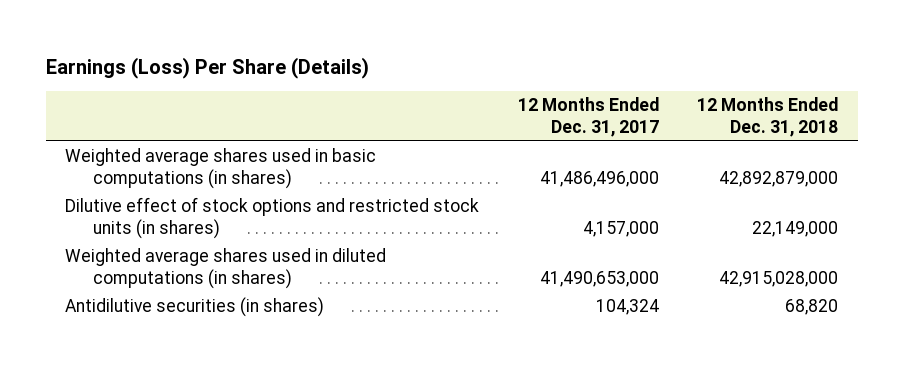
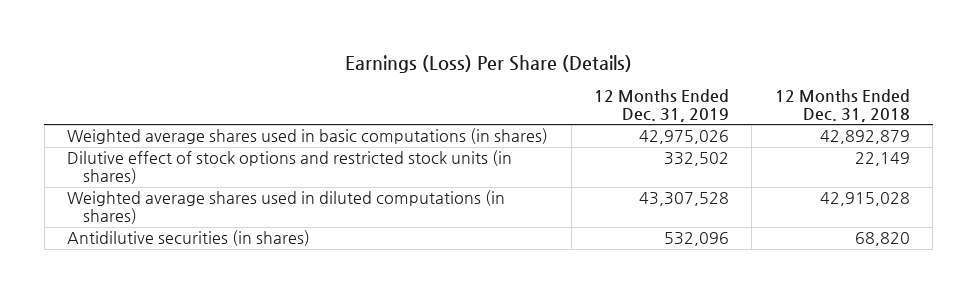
[517,97,659,138] 12 Months Ended Dec. 31, 2017 -> none
none -> [593,88,729,122] 12 Months Ended Dec. 31, 2019
[719,170,839,187] 42,892,879,000 -> [819,130,910,145] 42,892,879
[752,220,839,237] 22,149,000 -> [854,152,910,167] 22,149
[719,270,839,287] 42,915,028,000 -> [819,192,910,207] 42,915,028

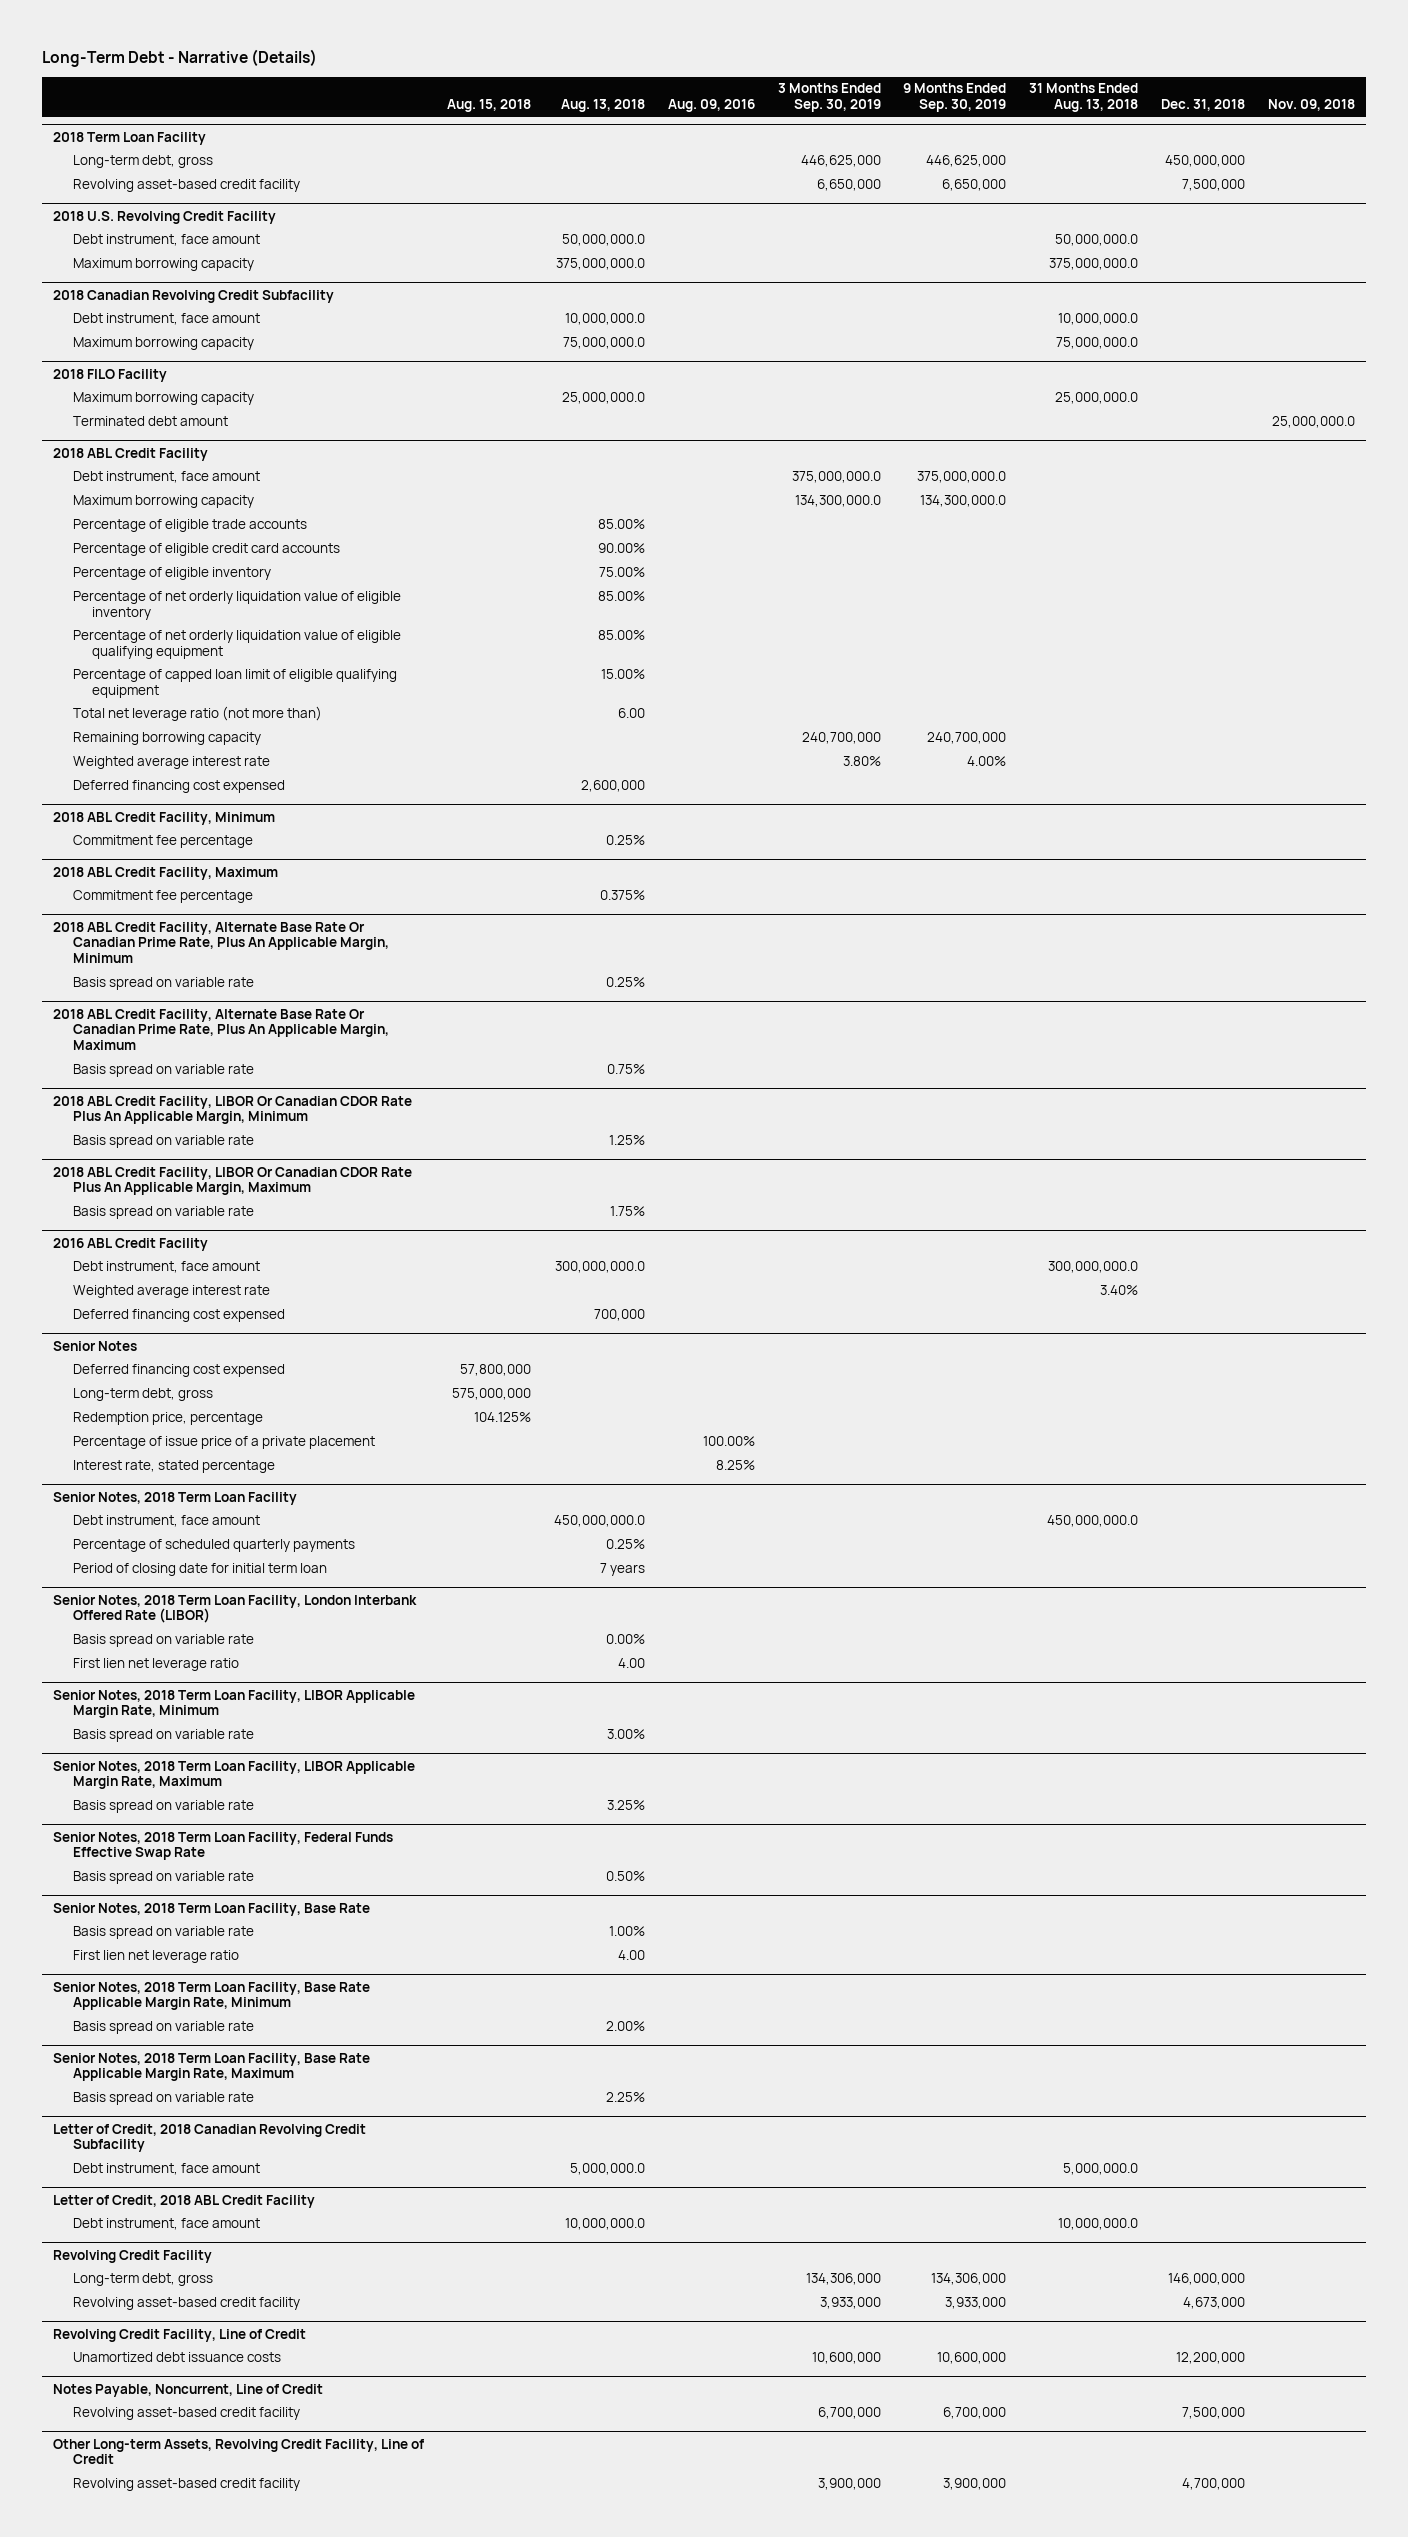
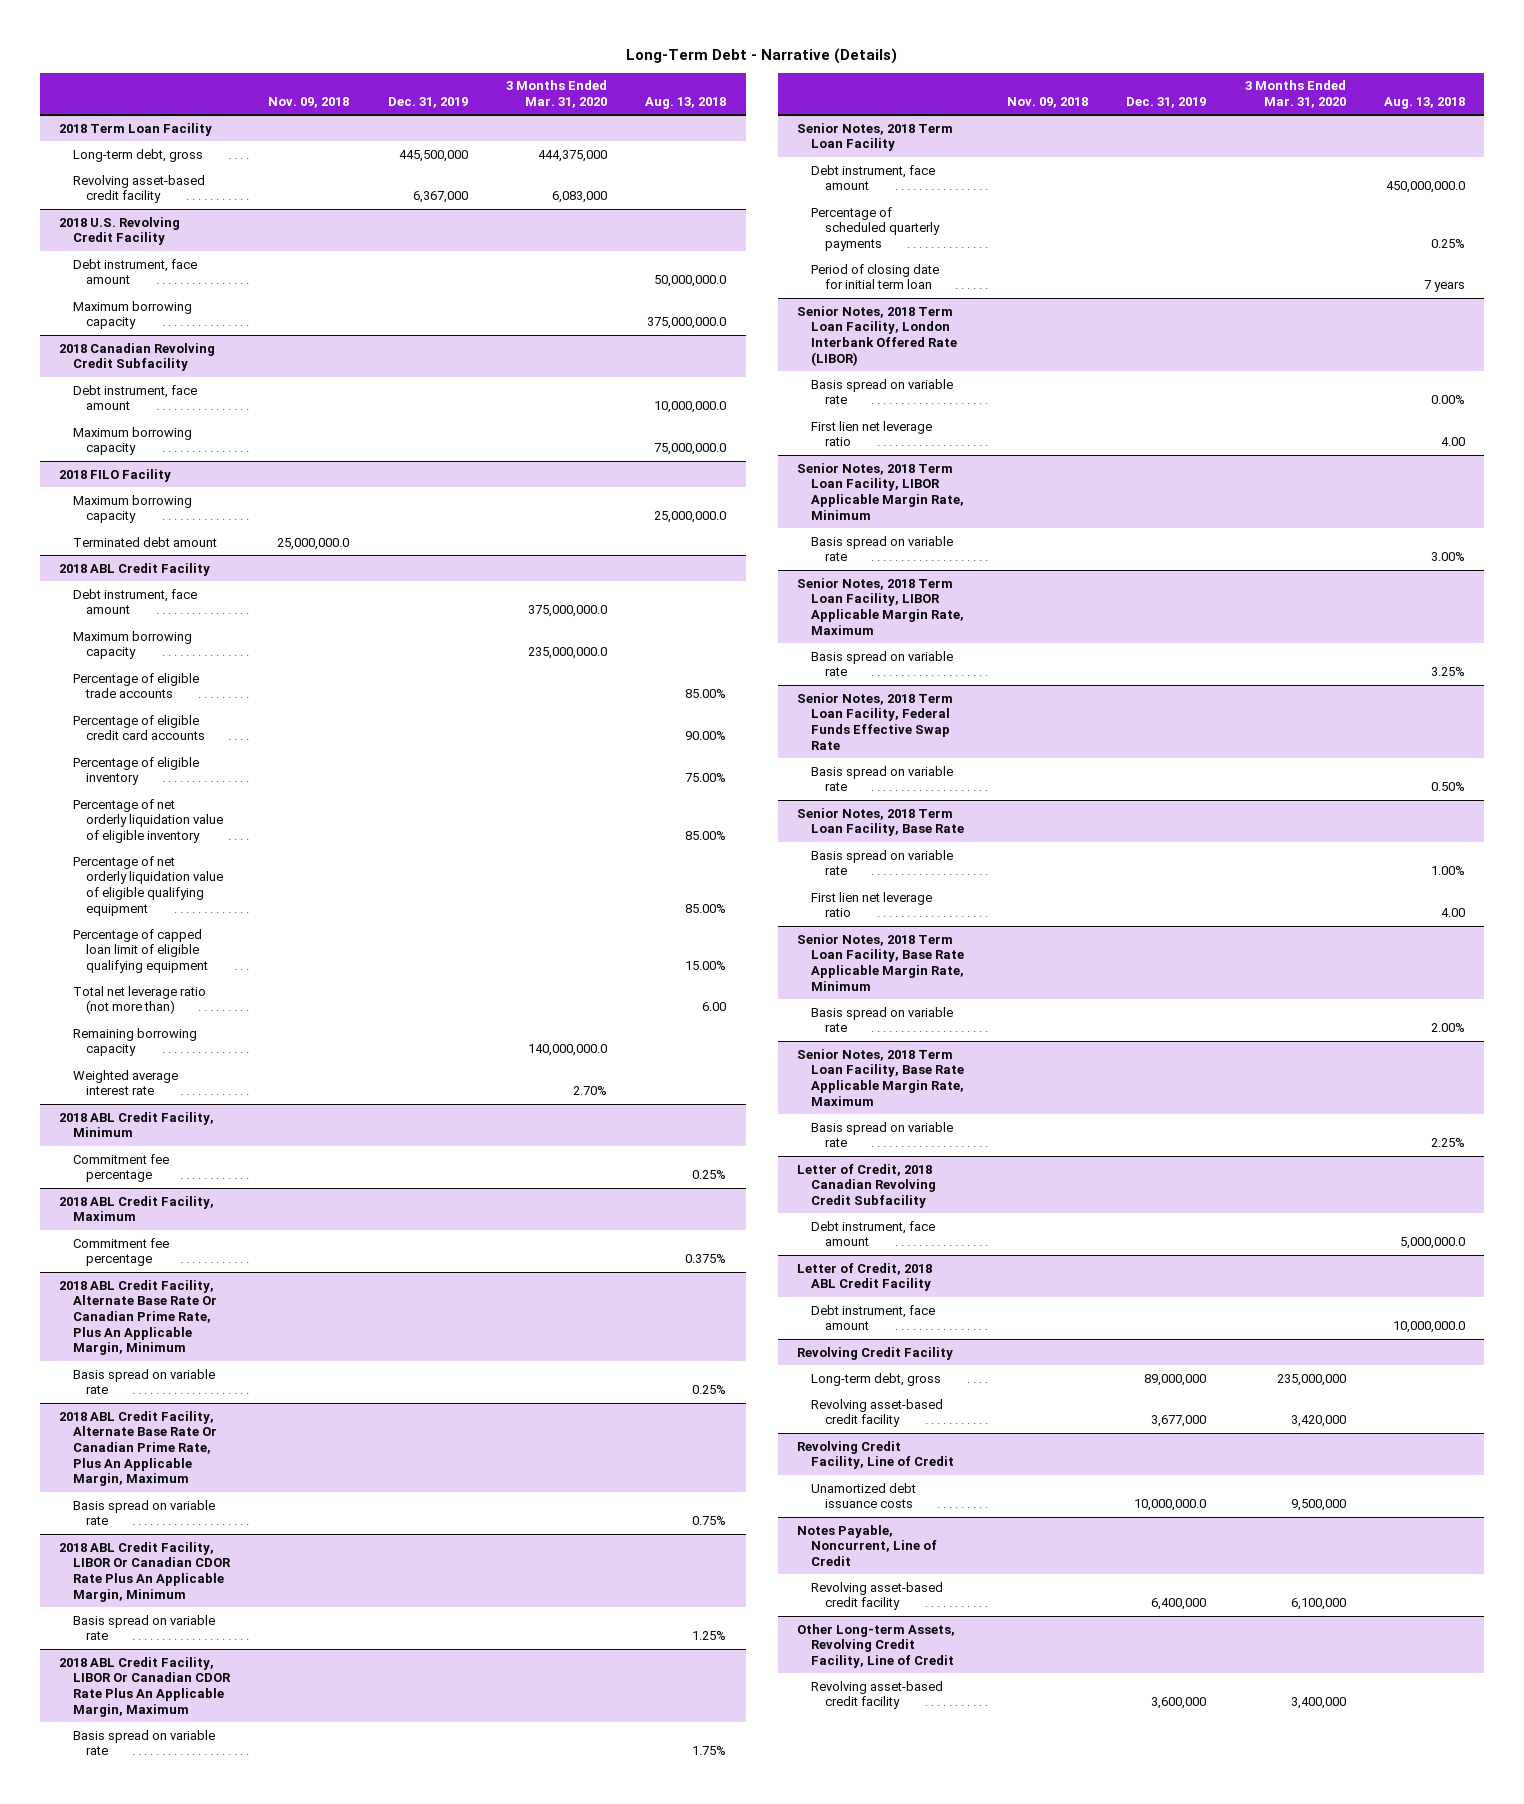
[447,99,532,113] Aug. 15, 2018 -> none
[667,99,755,113] Aug. 09, 2016 -> none
[777,83,881,113] 3 Months Ended Sep. 30, 2019 -> none
[903,83,1007,113] 9 Months Ended Sep. 30, 2019 -> none
[1029,83,1139,113] 31 Months Ended Aug. 13, 2018 -> none
[1161,99,1246,112] Dec. 31, 2018 -> none
none -> [387,97,468,109] Dec. 31, 2019
none -> [506,80,608,109] 3 Months Ended Mar. 31, 2020
[72,779,285,793] Deferred financing cost expensed -> none
[53,1237,209,1251] 2016 ABL Credit Facility -> none
[72,1260,260,1273] Debt instrument, face amount -> none
[72,1284,270,1298] Weighted average interest rate -> none
[72,1308,285,1322] Deferred financing cost expensed -> none
[53,1340,138,1351] Senior Notes -> none
[72,1363,285,1377] Deferred financing cost expensed -> none
[72,1387,213,1401] Long-term debt, gross -> none
[72,1411,263,1425] Redemption price, percentage -> none
[72,1435,375,1449] Percentage of issue price of a private placement -> none
[72,1459,275,1473] Interest rate, stated percentage -> none

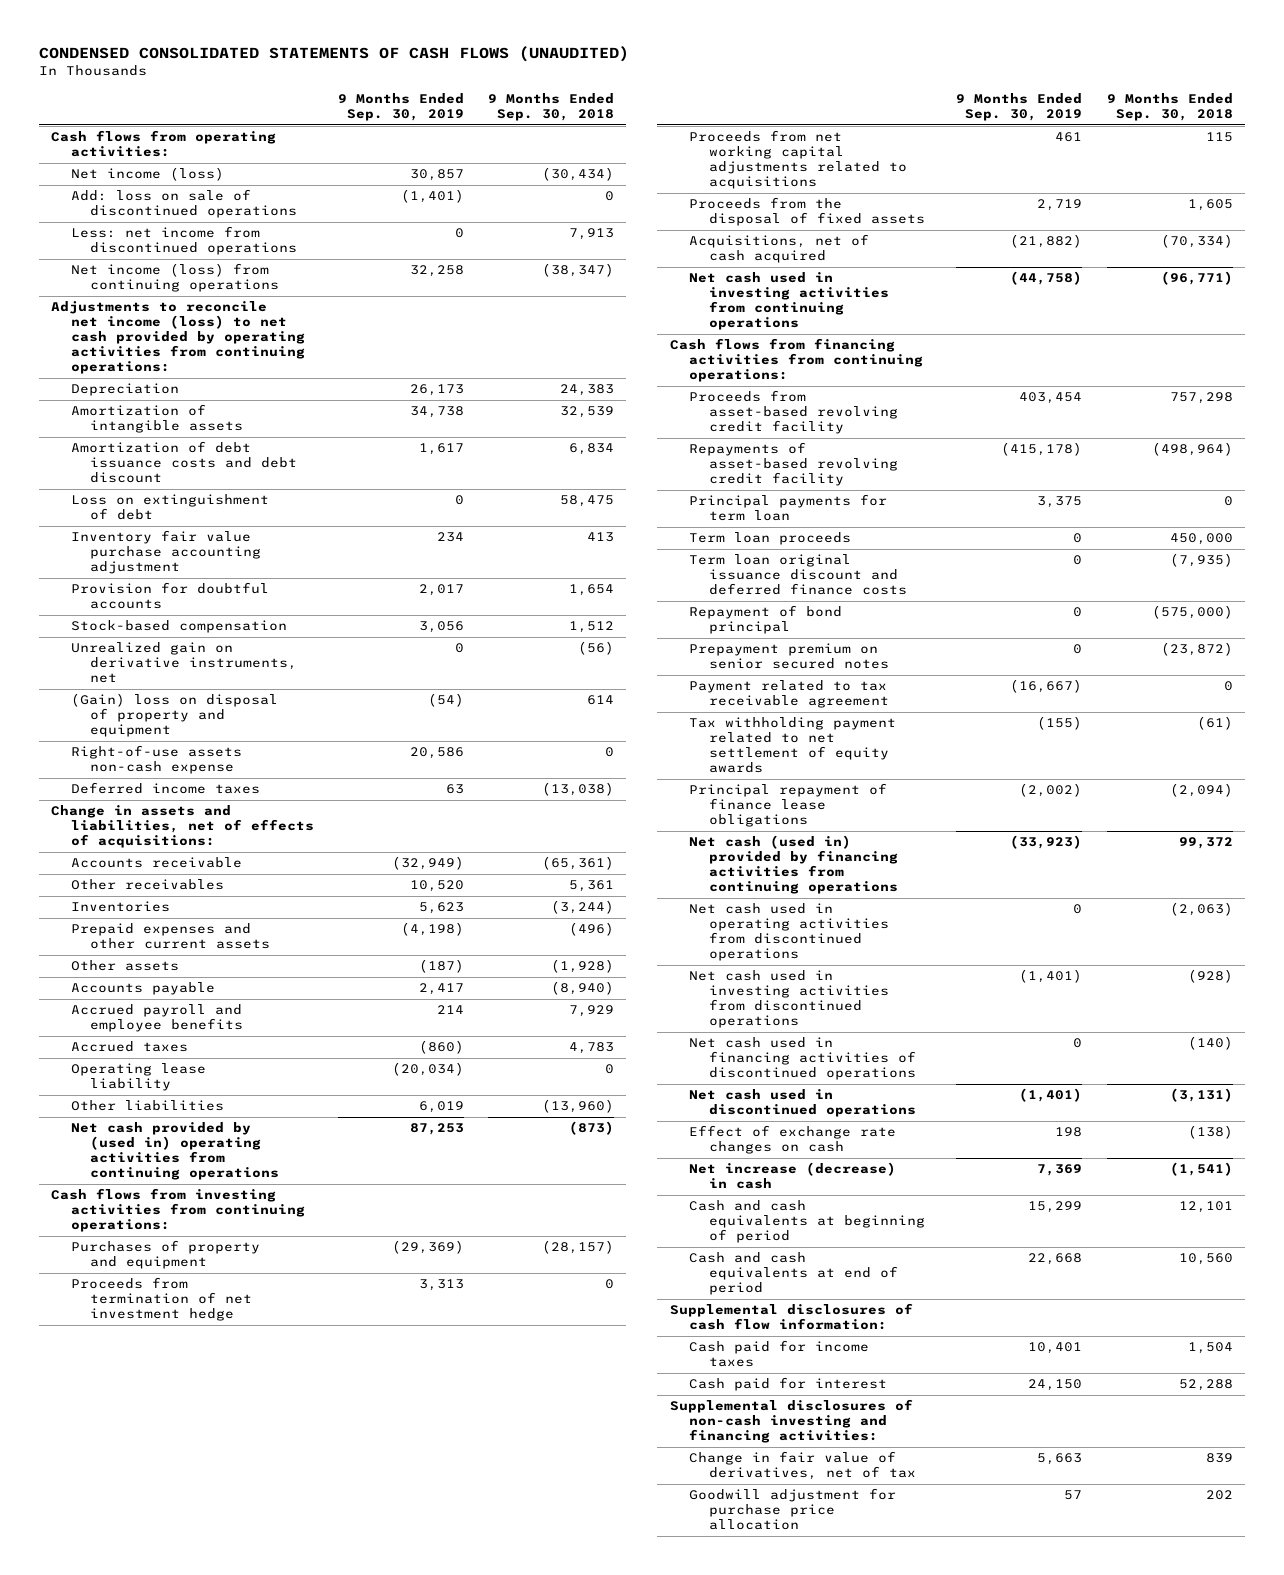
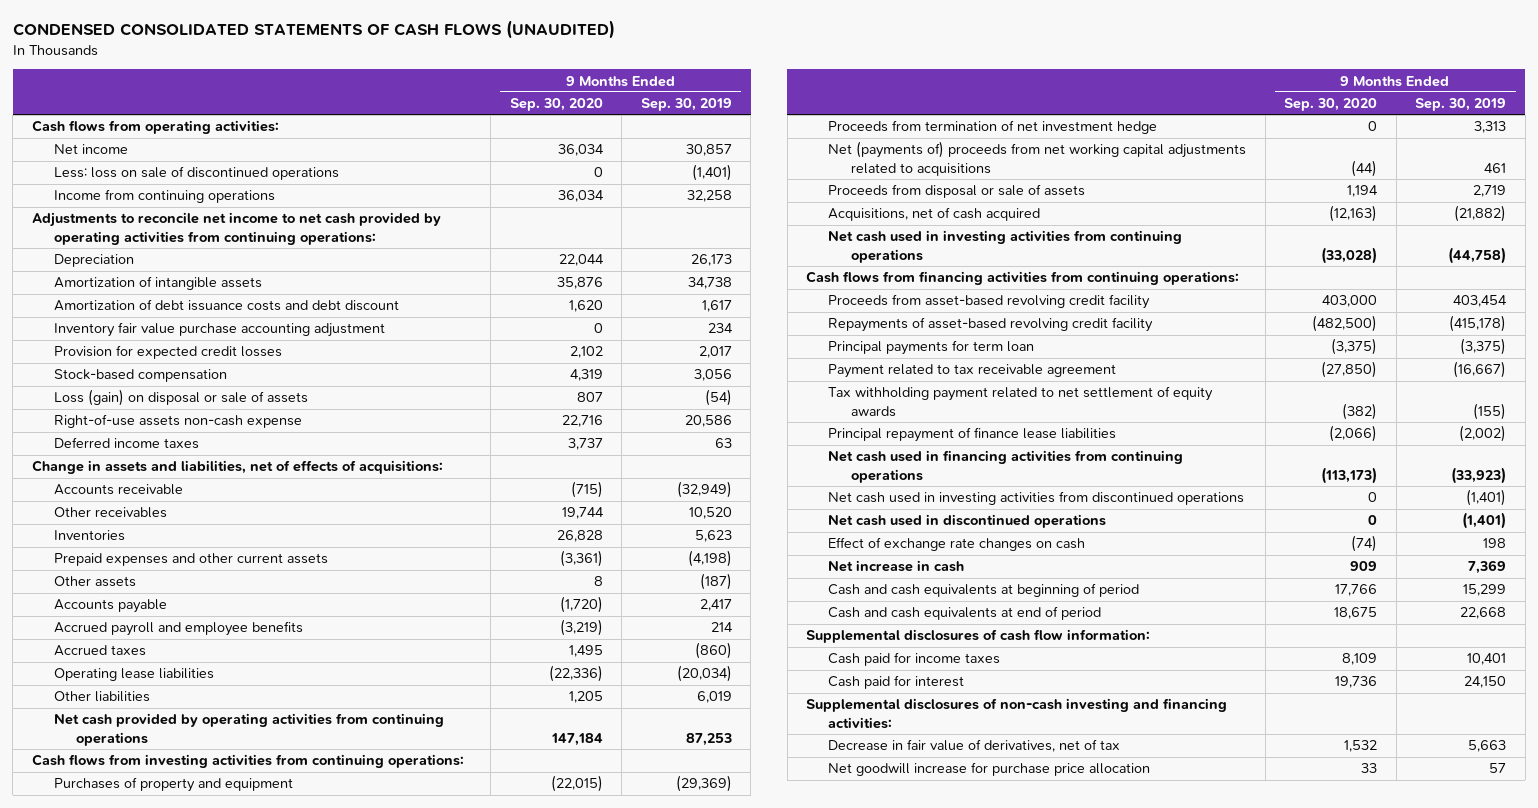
[488,93,615,122] 9 Months Ended Sep. 30, 2018 -> none
none -> [509,98,603,112] Sep. 30, 2020
[70,226,298,256] Less: net income from discontinued operations -> none
[70,167,224,182] Net income (loss) -> [53,144,128,155] Net income
[70,189,298,219] Add: loss on sale of discontinued operations -> [53,166,339,181] Less: loss on sale of discontinued operations
[70,263,280,293] Net income (loss) from continuing operations -> [53,189,275,204] Income from continuing operations
[51,301,305,375] Adjustments to reconcile net income (loss) to net cash provided by operating activities from continuing operations: -> [31,212,441,245] Adjustments to reconcile net income to net cash provided by operating activities from continuing operations:
[70,494,269,521] Loss on extinguishment of debt -> none
[70,582,269,610] Provision for doubtful accounts -> [53,345,282,360] Provision for expected credit losses
[70,642,298,684] Unrealized gain on derivative instruments, net -> none
[70,693,278,738] (Gain) loss on disposal of property and equipment -> [53,389,308,407] Loss (gain) on disposal or sale of assets
[70,1063,206,1092] Operating lease liability -> [53,668,214,682] Operating lease liabilities
[70,1122,280,1181] Net cash provided by (used in) operating activities from continuing operations -> [53,713,444,746] Net cash provided by operating activities from continuing operations
[689,130,907,190] Proceeds from net working capital adjustments related to acquisitions -> [828,141,1247,176] Net (payments of) proceeds from net working capital adjustments related to acquisitions
[689,197,925,227] Proceeds from the disposal of fixed assets -> [828,184,1086,199] Proceeds from disposal or sale of assets
[689,532,852,546] Term loan proceeds -> none
[689,554,907,596] Term loan original issuance discount and deferred finance costs -> none
[689,605,843,635] Repayment of bond principal -> none
[689,643,889,670] Prepayment premium on senior secured notes -> none
[1037,496,1083,509] 3,375 -> [1460,338,1507,356] (3,375)
[689,903,889,962] Net cash used in operating activities from discontinued operations -> none
[689,783,888,828] Principal repayment of finance lease obligations -> [828,427,1117,443] Principal repayment of finance lease liabilities
[689,835,898,895] Net cash (used in) provided by financing activities from continuing operations -> [828,450,1184,483] Net cash used in financing activities from continuing operations
[689,1037,916,1081] Net cash used in financing activities of discontinued operations -> none
[689,1162,897,1190] Net increase (decrease) in cash -> [828,560,965,573] Net increase in cash
[689,1451,916,1481] Change in fair value of derivatives, net of tax -> [828,739,1121,753] Decrease in fair value of derivatives, net of tax
[689,1488,897,1531] Goodwill adjustment for purchase price allocation -> [828,762,1151,777] Net goodwill increase for purchase price allocation

